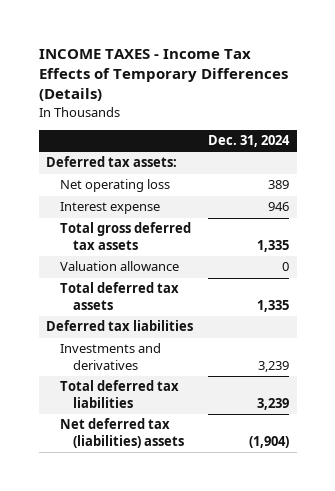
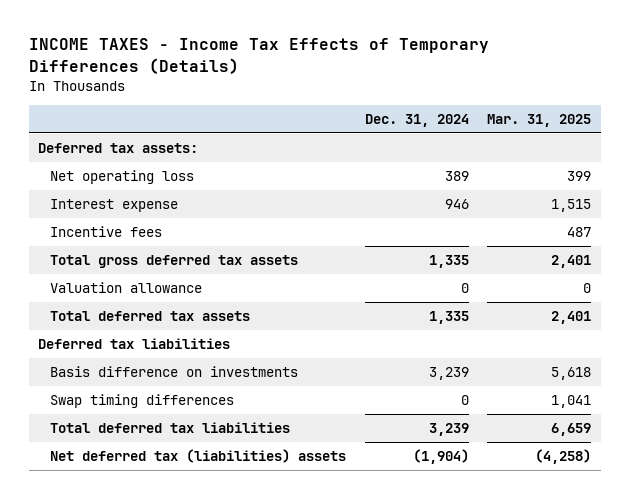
none -> [487,113,592,127] Mar. 31, 2025
none -> [50,226,163,238] Incentive fees
[59,343,161,370] Investments and derivatives -> [50,366,299,378] Basis difference on investments
none -> [50,394,235,409] Swap timing differences

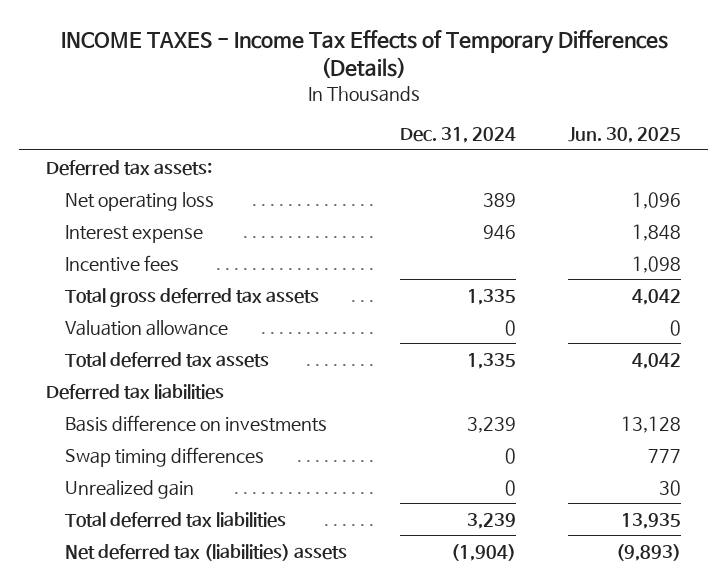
[487,113,592,127] Mar. 31, 2025 -> none
none -> [568,127,682,144] Jun. 30, 2025
none -> [65,479,195,499] Unrealized gain

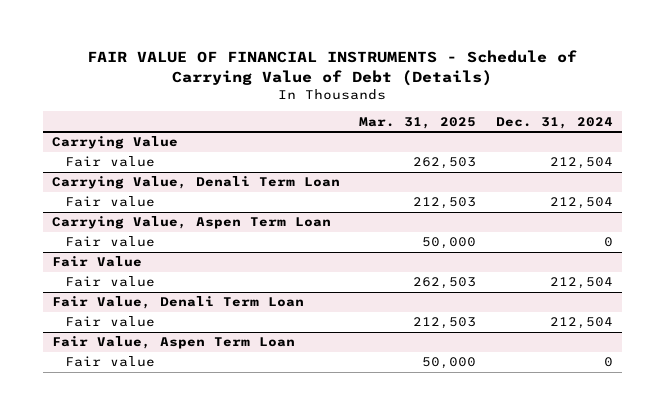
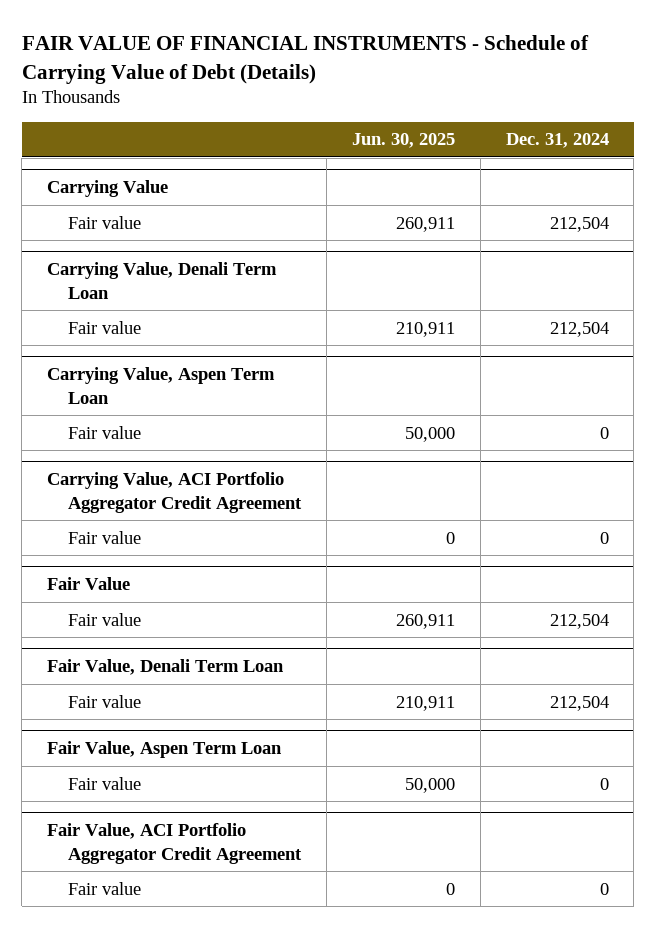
[359,116,477,129] Mar. 31, 2025 -> none
none -> [351,133,455,149] Jun. 30, 2025
none -> [46,472,302,513] Carrying Value, ACI Portfolio Aggregator Credit Agreement
none -> [67,530,141,544] Fair value
none -> [46,823,302,864] Fair Value, ACI Portfolio Aggregator Credit Agreement
none -> [67,881,141,895] Fair value

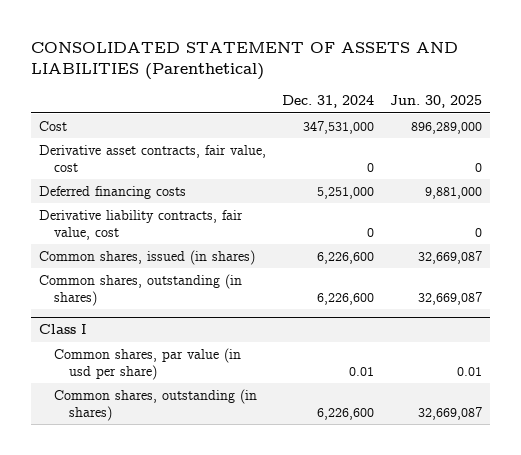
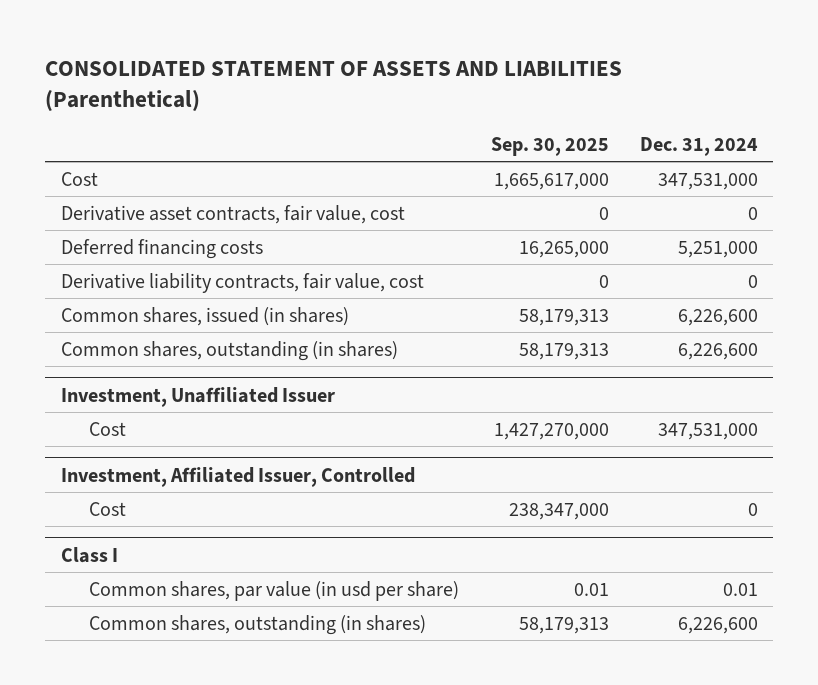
[390,95,483,109] Jun. 30, 2025 -> none
none -> [490,136,609,156] Sep. 30, 2025
none -> [60,386,335,407] Investment, Unaffiliated Issuer
none -> [89,421,127,436] Cost
none -> [60,466,415,487] Investment, Affiliated Issuer, Controlled
none -> [89,501,127,516] Cost

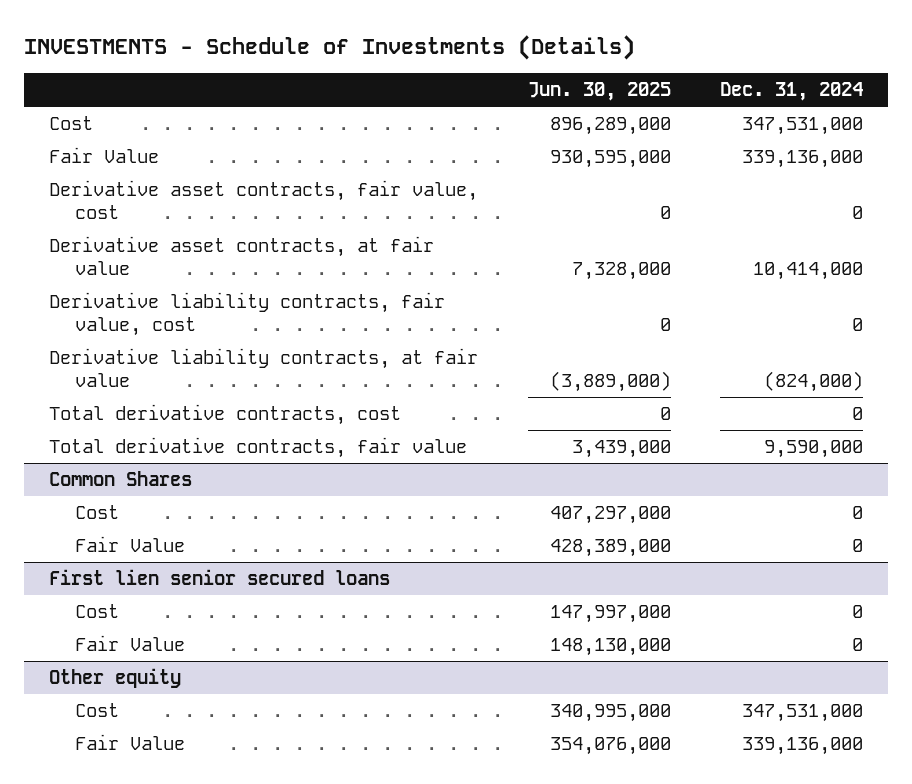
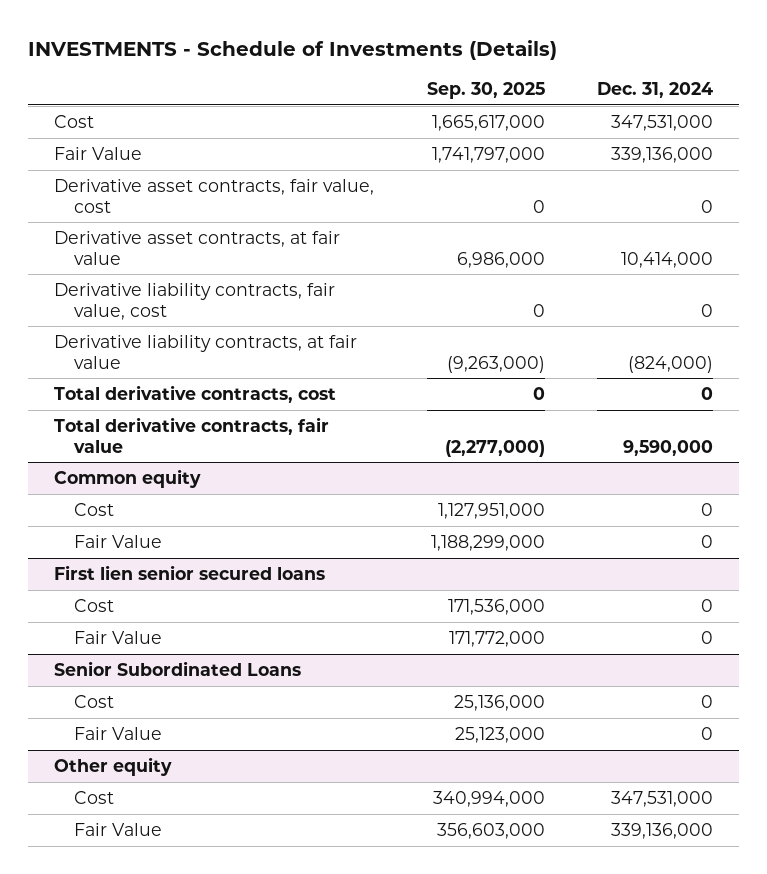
[527,82,671,102] Jun. 30, 2025 -> none
none -> [426,82,545,100] Sep. 30, 2025
[49,471,193,487] Common Shares -> [54,468,202,488] Common equity
none -> [54,660,302,676] Senior Subordinated Loans
none -> [74,694,115,708] Cost
none -> [74,726,163,740] Fair Value

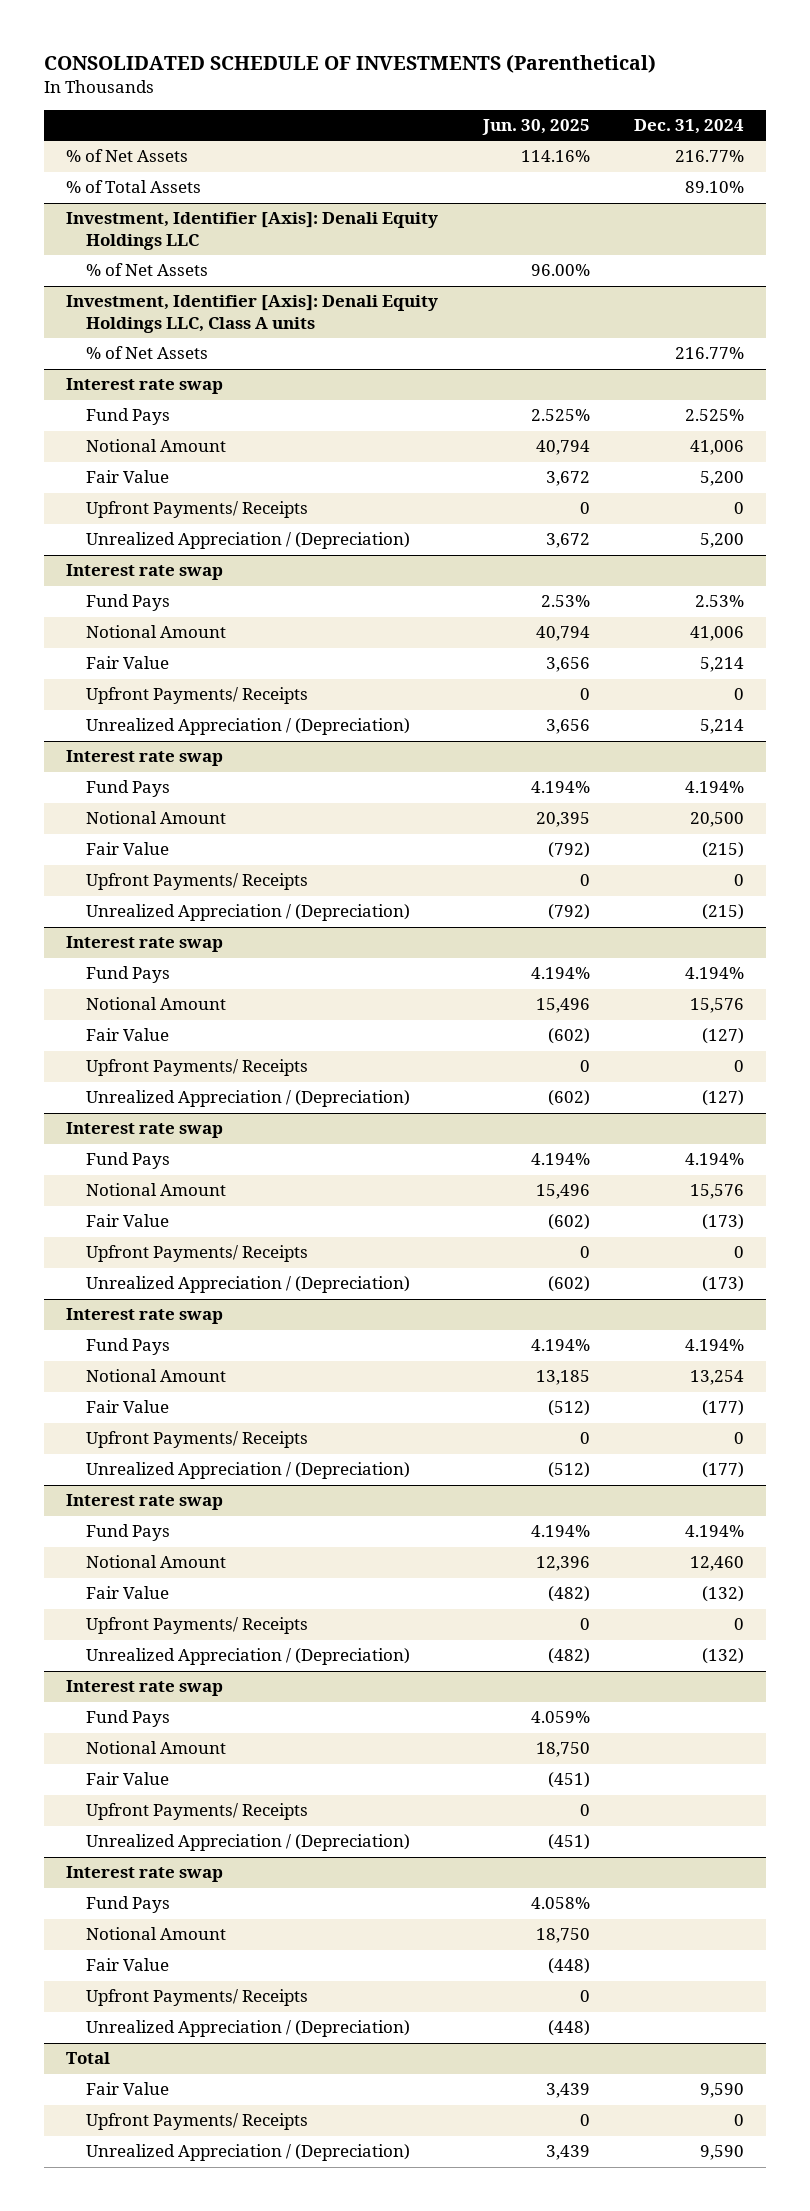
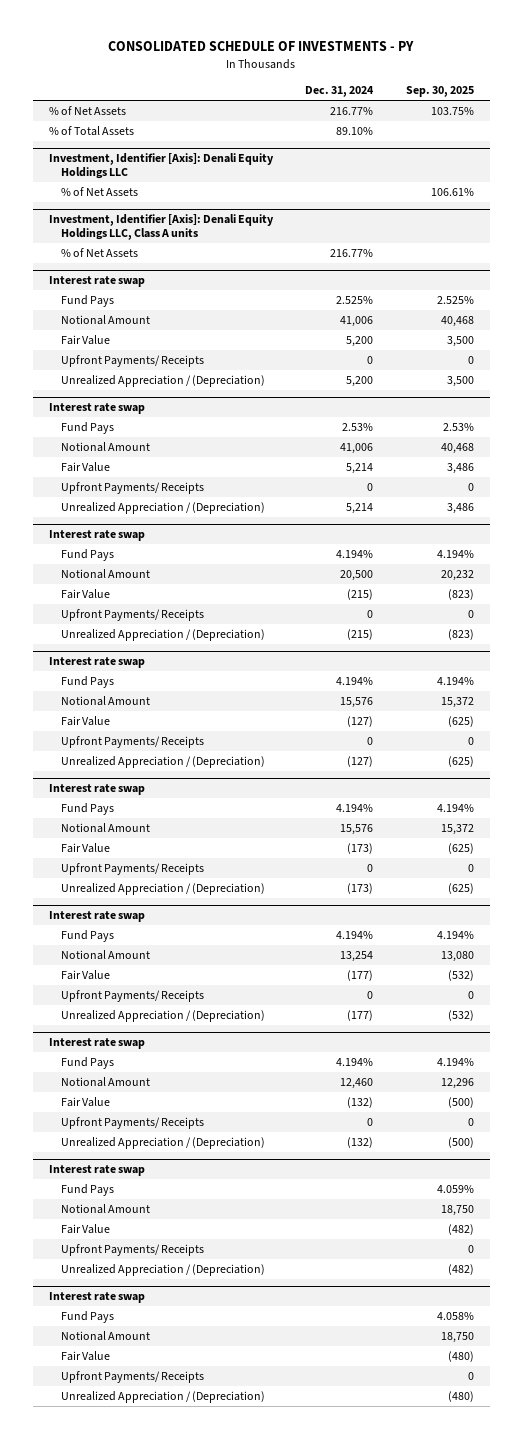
[43,53,656,73] CONSOLIDATED SCHEDULE OF INVESTMENTS (Parenthetical) -> [108,41,415,52] CONSOLIDATED SCHEDULE OF INVESTMENTS - PY
[481,119,590,136] Jun. 30, 2025 -> none
none -> [406,86,475,98] Sep. 30, 2025
[66,2052,111,2065] Total -> none
[86,2082,170,2096] Fair Value -> none
[86,2113,309,2131] Upfront Payments/ Receipts -> none
[86,2144,411,2162] Unrealized Appreciation / (Depreciation) -> none

